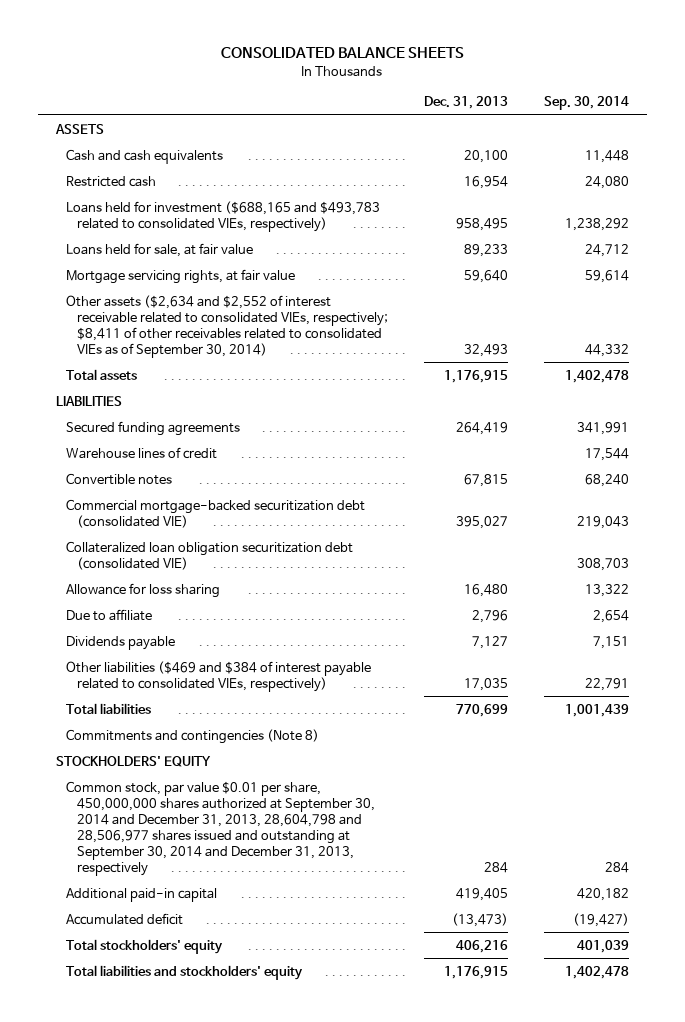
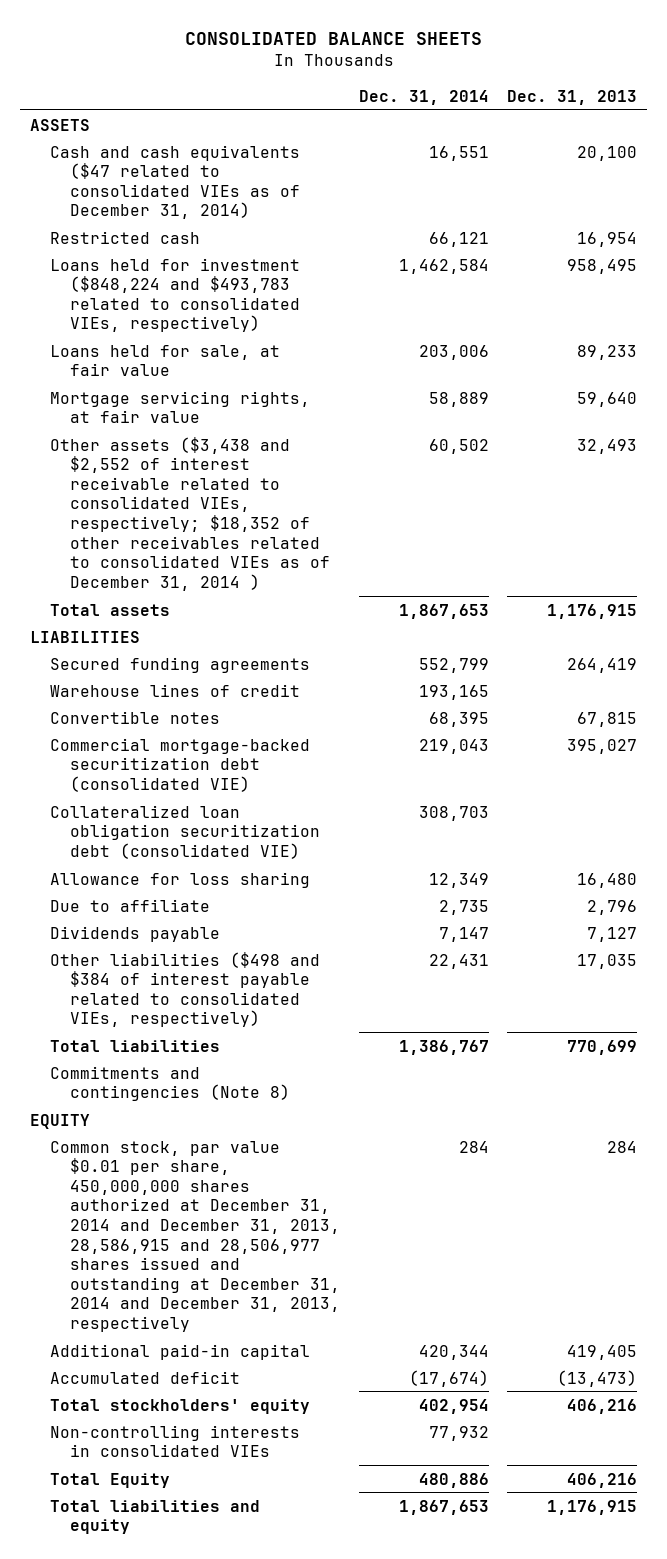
[544,96,630,111] Sep. 30, 2014 -> none
none -> [358,89,489,105] Dec. 31, 2014
[66,148,224,164] Cash and cash equivalents -> [49,144,300,220] Cash and cash equivalents ($47 related to consolidated VIEs as of December 31, 2014)
[66,200,381,232] Loans held for investment ($688,165 and $493,783 related to consolidated VIEs, respectively) -> [49,257,300,333] Loans held for investment ($848,224 and $493,783 related to consolidated VIEs, respectively)
[66,294,388,358] Other assets ($2,634 and $2,552 of interest receivable related to consolidated VIEs, respectively; $8,411 of other receivables related to consolidated VIEs as of September 30, 2014) -> [49,436,330,591] Other assets ($3,438 and $2,552 of interest receivable related to consolidated VIEs, respectively; $18,352 of other receivables related to consolidated VIEs as of December 31, 2014 )
[66,660,372,692] Other liabilities ($469 and $384 of interest payable related to consolidated VIEs, respectively) -> [49,951,320,1028] Other liabilities ($498 and $384 of interest payable related to consolidated VIEs, respectively)
[55,755,211,767] STOCKHOLDERS' EQUITY -> [29,1113,90,1129] EQUITY
[66,780,375,876] Common stock, par value $0.01 per share, 450,000,000 shares authorized at September 30, 2014 and December 31, 2013, 28,604,798 and 28,506,977 shares issued and outstanding at September 30, 2014 and December 31, 2013, respectively -> [49,1140,340,1332] Common stock, par value $0.01 per share, 450,000,000 shares authorized at December 31, 2014 and December 31, 2013, 28,586,915 and 28,506,977 shares issued and outstanding at December 31, 2014 and December 31, 2013, respectively
none -> [49,1424,300,1458] Non-controlling interests in consolidated VIEs
none -> [49,1472,170,1488] Total Equity
[66,964,304,980] Total liabilities and stockholders' equity -> [49,1499,260,1535] Total liabilities and equity

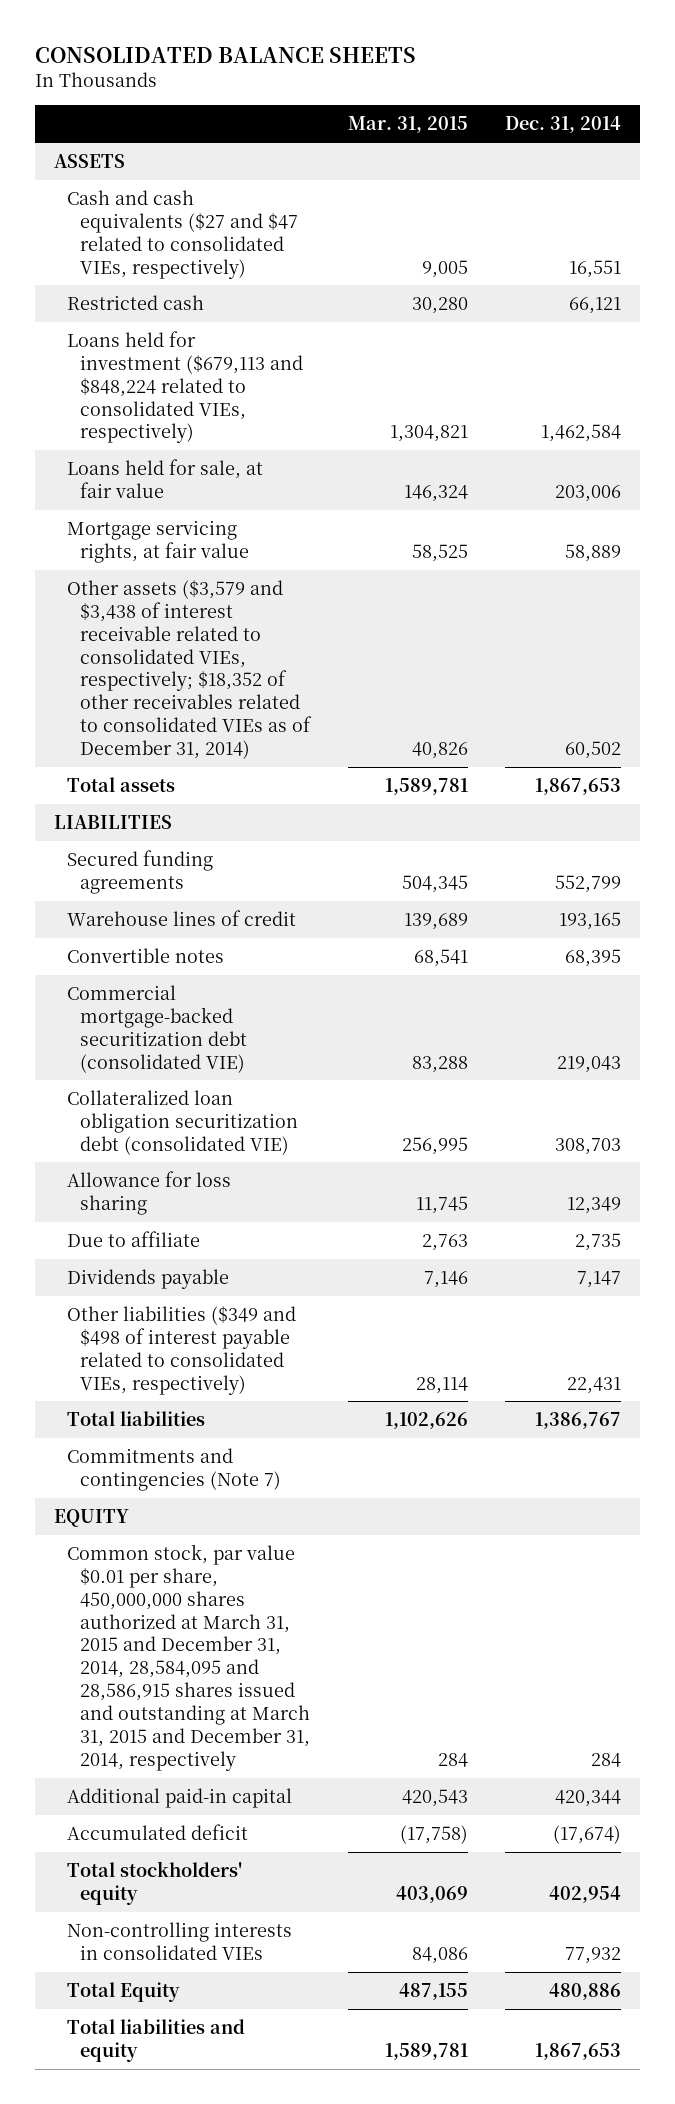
[507,89,638,105] Dec. 31, 2013 -> none
none -> [347,116,468,134] Mar. 31, 2015
[49,144,300,220] Cash and cash equivalents ($47 related to consolidated VIEs as of December 31, 2014) -> [66,189,299,279] Cash and cash equivalents ($27 and $47 related to consolidated VIEs, respectively)
[49,257,300,333] Loans held for investment ($848,224 and $493,783 related to consolidated VIEs, respectively) -> [66,330,304,444] Loans held for investment ($679,113 and $848,224 related to consolidated VIEs, respectively)
[49,436,330,591] Other assets ($3,438 and $2,552 of interest receivable related to consolidated VIEs, respectively; $18,352 of other receivables related to consolidated VIEs as of December 31, 2014 ) -> [66,579,313,760] Other assets ($3,579 and $3,438 of interest receivable related to consolidated VIEs, respectively; $18,352 of other receivables related to consolidated VIEs as of December 31, 2014)
[49,951,320,1028] Other liabilities ($498 and $384 of interest payable related to consolidated VIEs, respectively) -> [66,1305,296,1395] Other liabilities ($349 and $498 of interest payable related to consolidated VIEs, respectively)
[49,1065,290,1102] Commitments and contingencies (Note 8) -> [66,1447,282,1491] Commitments and contingencies (Note 7)
[49,1140,340,1332] Common stock, par value $0.01 per share, 450,000,000 shares authorized at December 31, 2014 and December 31, 2013, 28,586,915 and 28,506,977 shares issued and outstanding at December 31, 2014 and December 31, 2013, respectively -> [66,1543,311,1771] Common stock, par value $0.01 per share, 450,000,000 shares authorized at March 31, 2015 and December 31, 2014, 28,584,095 and 28,586,915 shares issued and outstanding at March 31, 2015 and December 31, 2014, respectively

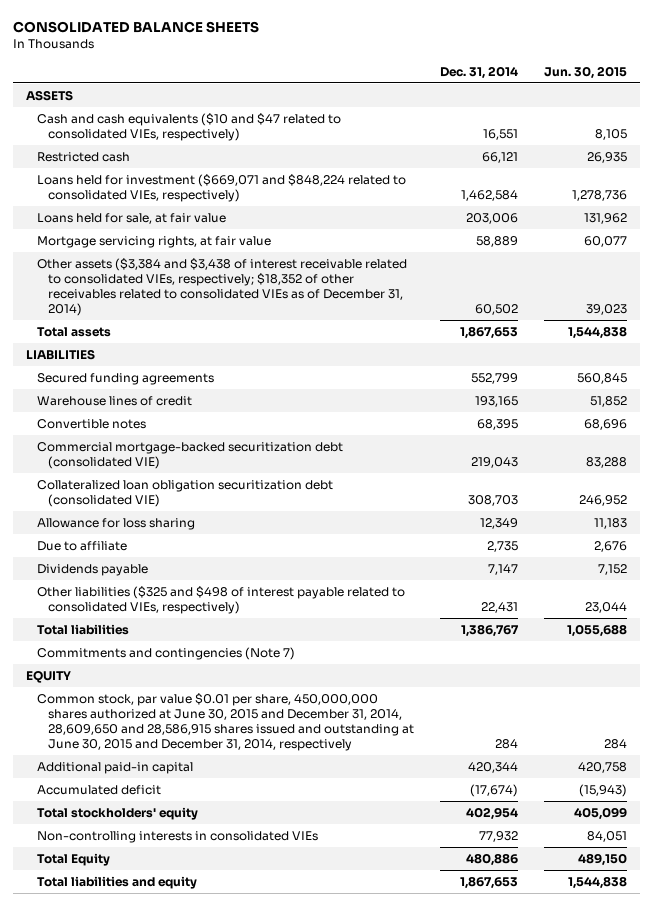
[347,116,468,134] Mar. 31, 2015 -> none
none -> [544,65,628,79] Jun. 30, 2015
[66,189,299,279] Cash and cash equivalents ($27 and $47 related to consolidated VIEs, respectively) -> [36,112,341,142] Cash and cash equivalents ($10 and $47 related to consolidated VIEs, respectively)
[66,330,304,444] Loans held for investment ($679,113 and $848,224 related to consolidated VIEs, respectively) -> [36,173,406,203] Loans held for investment ($669,071 and $848,224 related to consolidated VIEs, respectively)
[66,579,313,760] Other assets ($3,579 and $3,438 of interest receivable related to consolidated VIEs, respectively; $18,352 of other receivables related to consolidated VIEs as of December 31, 2014) -> [36,257,407,317] Other assets ($3,384 and $3,438 of interest receivable related to consolidated VIEs, respectively; $18,352 of other receivables related to consolidated VIEs as of December 31, 2014)
[66,1305,296,1395] Other liabilities ($349 and $498 of interest payable related to consolidated VIEs, respectively) -> [36,585,405,615] Other liabilities ($325 and $498 of interest payable related to consolidated VIEs, respectively)
[66,1543,311,1771] Common stock, par value $0.01 per share, 450,000,000 shares authorized at March 31, 2015 and December 31, 2014, 28,584,095 and 28,586,915 shares issued and outstanding at March 31, 2015 and December 31, 2014, respectively -> [36,692,414,752] Common stock, par value $0.01 per share, 450,000,000 shares authorized at June 30, 2015 and December 31, 2014, 28,609,650 and 28,586,915 shares issued and outstanding at June 30, 2015 and December 31, 2014, respectively

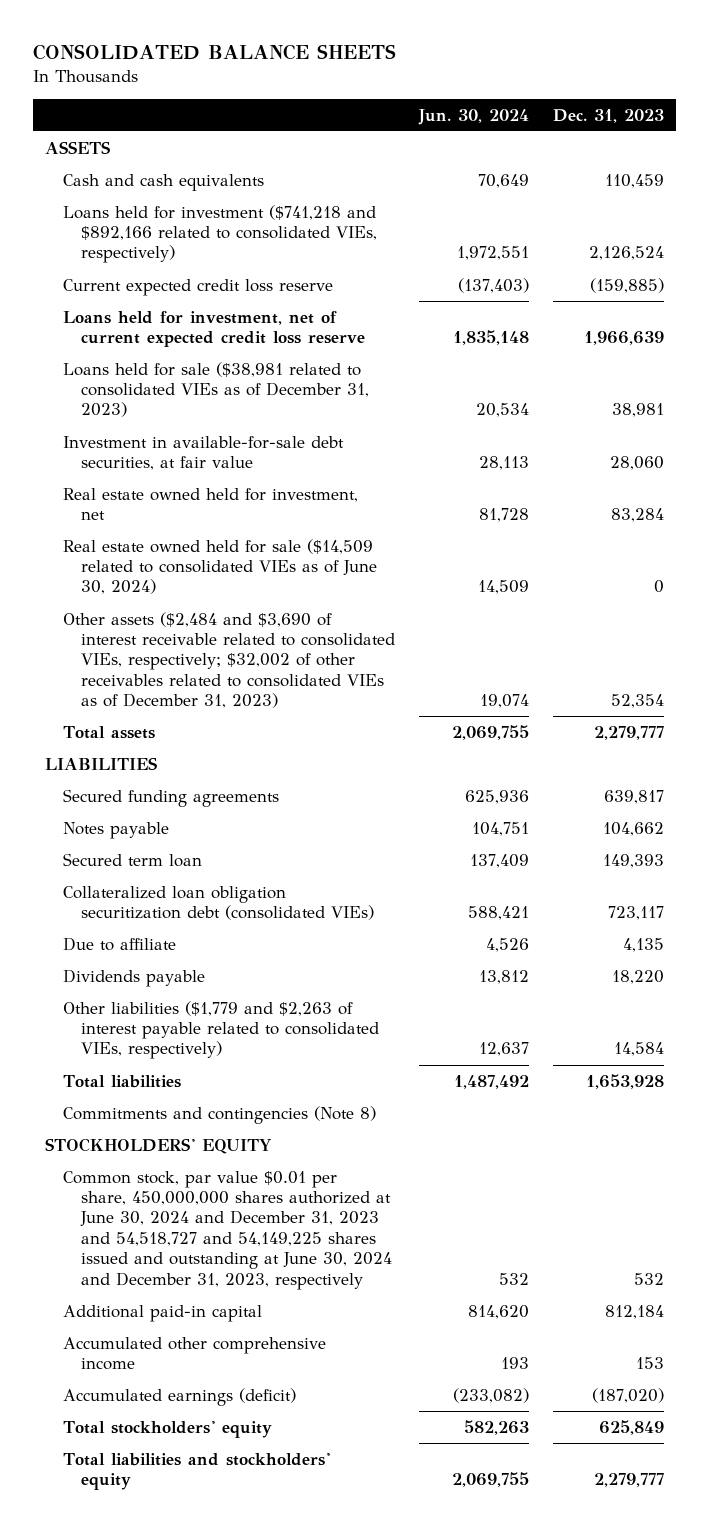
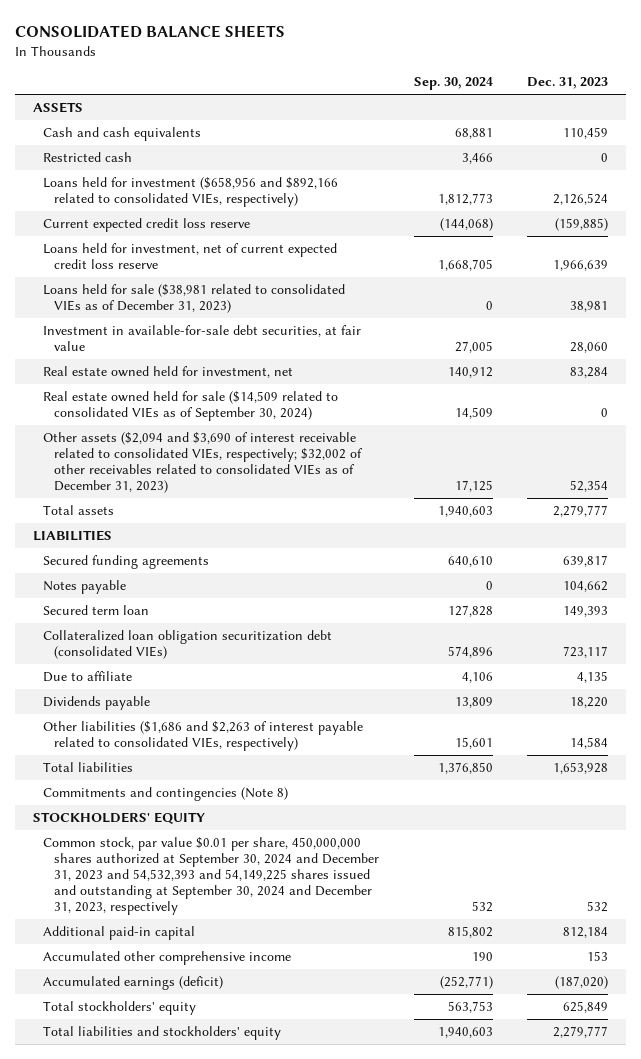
[418,108,530,125] Jun. 30, 2024 -> none
none -> [413,77,493,91] Sep. 30, 2024
none -> [43,151,133,162] Restricted cash
[63,204,378,264] Loans held for investment ($741,218 and $892,166 related to consolidated VIEs, respectively) -> [43,176,339,207] Loans held for investment ($658,956 and $892,166 related to consolidated VIEs, respectively)
[63,538,378,595] Real estate owned held for sale ($14,509 related to consolidated VIEs as of June 30, 2024) -> [43,390,339,421] Real estate owned held for sale ($14,509 related to consolidated VIEs as of September 30, 2024)
[63,611,396,709] Other assets ($2,484 and $3,690 of interest receivable related to consolidated VIEs, respectively; $32,002 of other receivables related to consolidated VIEs as of December 31, 2023) -> [43,431,364,494] Other assets ($2,094 and $3,690 of interest receivable related to consolidated VIEs, respectively; $32,002 of other receivables related to consolidated VIEs as of December 31, 2023)
[63,1000,380,1060] Other liabilities ($1,779 and $2,263 of interest payable related to consolidated VIEs, respectively) -> [43,720,364,751] Other liabilities ($1,686 and $2,263 of interest payable related to consolidated VIEs, respectively)
[63,1170,393,1290] Common stock, par value $0.01 per share, 450,000,000 shares authorized at June 30, 2024 and December 31, 2023 and 54,518,727 and 54,149,225 shares issued and outstanding at June 30, 2024 and December 31, 2023, respectively -> [43,836,380,916] Common stock, par value $0.01 per share, 450,000,000 shares authorized at September 30, 2024 and December 31, 2023 and 54,532,393 and 54,149,225 shares issued and outstanding at September 30, 2024 and December 31, 2023, respectively

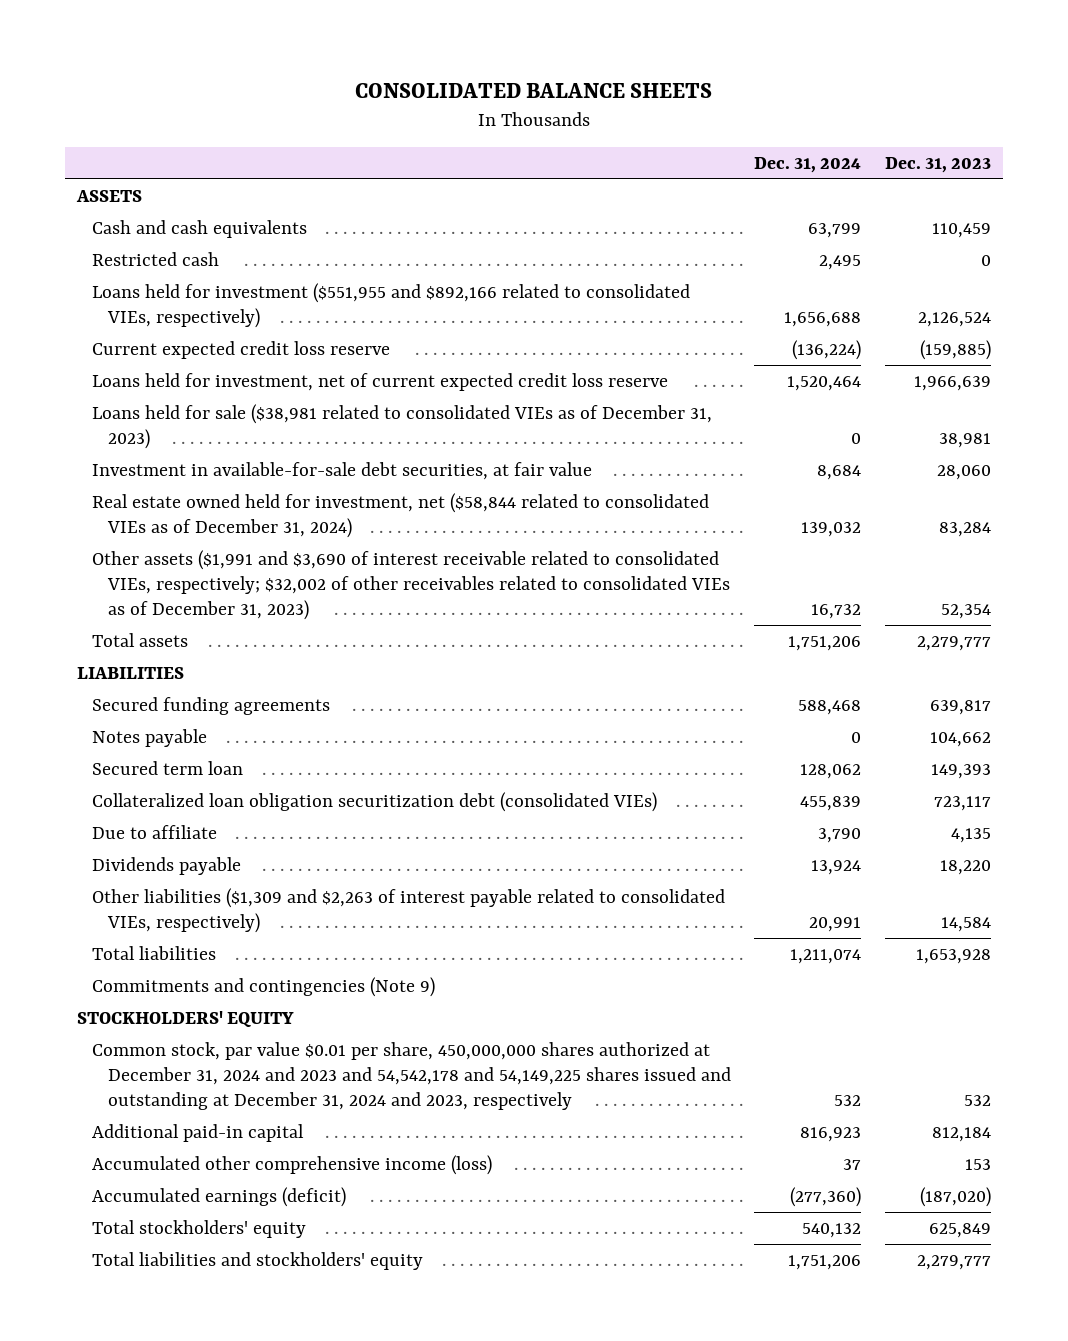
[413,77,493,91] Sep. 30, 2024 -> none
none -> [754,156,862,173] Dec. 31, 2024
[43,176,339,207] Loans held for investment ($658,956 and $892,166 related to consolidated VIEs, respectively) -> [92,282,691,329] Loans held for investment ($551,955 and $892,166 related to consolidated VIEs, respectively)
[43,390,339,421] Real estate owned held for sale ($14,509 related to consolidated VIEs as of September 30, 2024) -> none
[43,365,294,378] Real estate owned held for investment, net -> [92,492,710,539] Real estate owned held for investment, net ($58,844 related to consolidated VIEs as of December 31, 2024)
[43,431,364,494] Other assets ($2,094 and $3,690 of interest receivable related to consolidated VIEs, respectively; $32,002 of other receivables related to consolidated VIEs as of December 31, 2023) -> [92,549,730,621] Other assets ($1,991 and $3,690 of interest receivable related to consolidated VIEs, respectively; $32,002 of other receivables related to consolidated VIEs as of December 31, 2023)
[43,720,364,751] Other liabilities ($1,686 and $2,263 of interest payable related to consolidated VIEs, respectively) -> [92,887,726,934] Other liabilities ($1,309 and $2,263 of interest payable related to consolidated VIEs, respectively)
[43,786,289,801] Commitments and contingencies (Note 8) -> [92,976,436,997] Commitments and contingencies (Note 9)
[43,836,380,916] Common stock, par value $0.01 per share, 450,000,000 shares authorized at September 30, 2024 and December 31, 2023 and 54,532,393 and 54,149,225 shares issued and outstanding at September 30, 2024 and December 31, 2023, respectively -> [92,1041,731,1111] Common stock, par value $0.01 per share, 450,000,000 shares authorized at December 31, 2024 and 2023 and 54,542,178 and 54,149,225 shares issued and outstanding at December 31, 2024 and 2023, respectively
[43,950,292,965] Accumulated other comprehensive income -> [92,1154,493,1175] Accumulated other comprehensive income (loss)

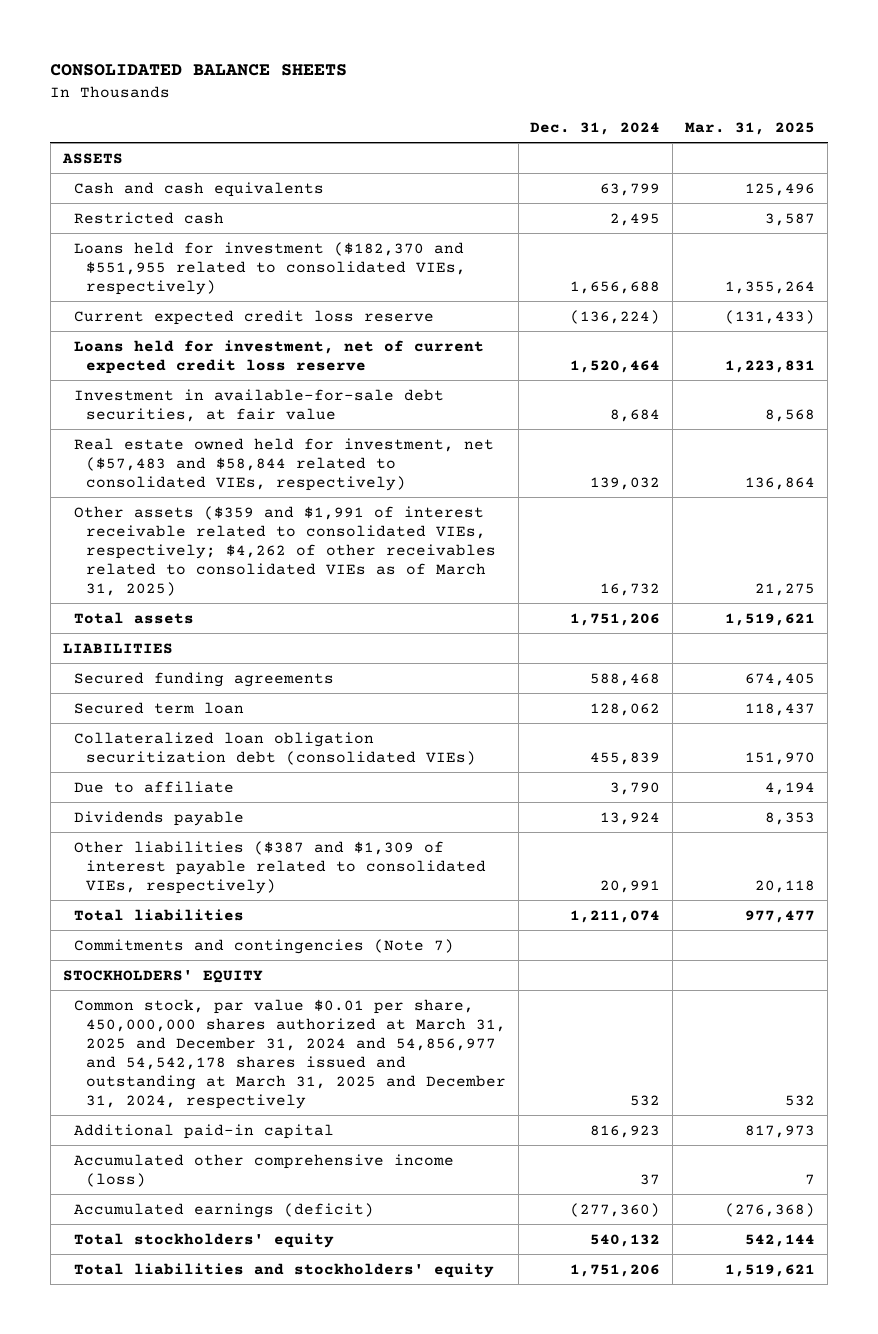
[885,156,992,173] Dec. 31, 2023 -> none
none -> [685,122,816,136] Mar. 31, 2025
[92,282,691,329] Loans held for investment ($551,955 and $892,166 related to consolidated VIEs, respectively) -> [74,241,466,295] Loans held for investment ($182,370 and $551,955 related to consolidated VIEs, respectively)
[92,403,713,450] Loans held for sale ($38,981 related to consolidated VIEs as of December 31, 2023) -> none
[92,492,710,539] Real estate owned held for investment, net ($58,844 related to consolidated VIEs as of December 31, 2024) -> [74,437,495,491] Real estate owned held for investment, net ($57,483 and $58,844 related to consolidated VIEs, respectively)
[92,549,730,621] Other assets ($1,991 and $3,690 of interest receivable related to consolidated VIEs, respectively; $32,002 of other receivables related to consolidated VIEs as of December 31, 2023) -> [74,505,496,596] Other assets ($359 and $1,991 of interest receivable related to consolidated VIEs, respectively; $4,262 of other receivables related to consolidated VIEs as of March 31, 2025)
[92,728,208,747] Notes payable -> none
[92,887,726,934] Other liabilities ($1,309 and $2,263 of interest payable related to consolidated VIEs, respectively) -> [74,840,486,894] Other liabilities ($387 and $1,309 of interest payable related to consolidated VIEs, respectively)
[92,976,436,997] Commitments and contingencies (Note 9) -> [74,938,455,954] Commitments and contingencies (Note 7)
[92,1041,731,1111] Common stock, par value $0.01 per share, 450,000,000 shares authorized at December 31, 2024 and 2023 and 54,542,178 and 54,149,225 shares issued and outstanding at December 31, 2024 and 2023, respectively -> [74,998,506,1109] Common stock, par value $0.01 per share, 450,000,000 shares authorized at March 31, 2025 and December 31, 2024 and 54,856,977 and 54,542,178 shares issued and outstanding at March 31, 2025 and December 31, 2024, respectively

